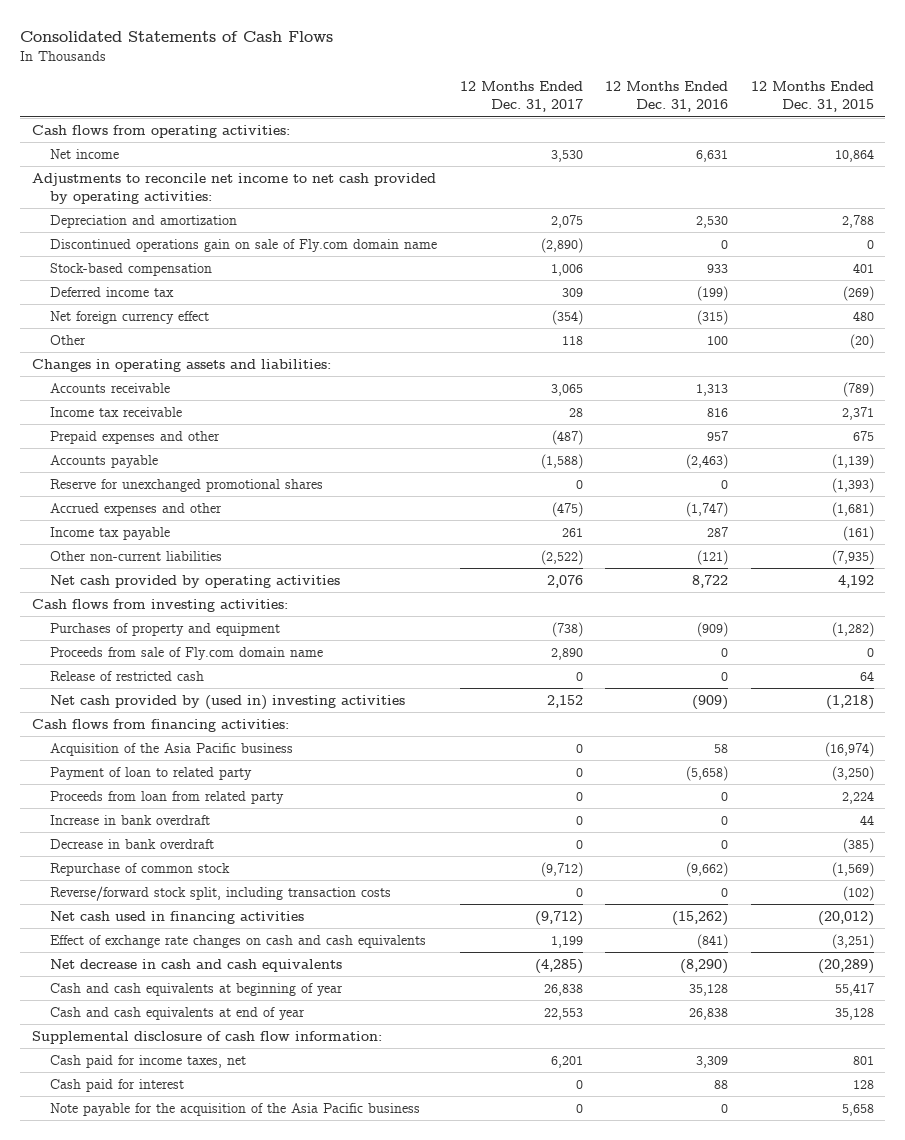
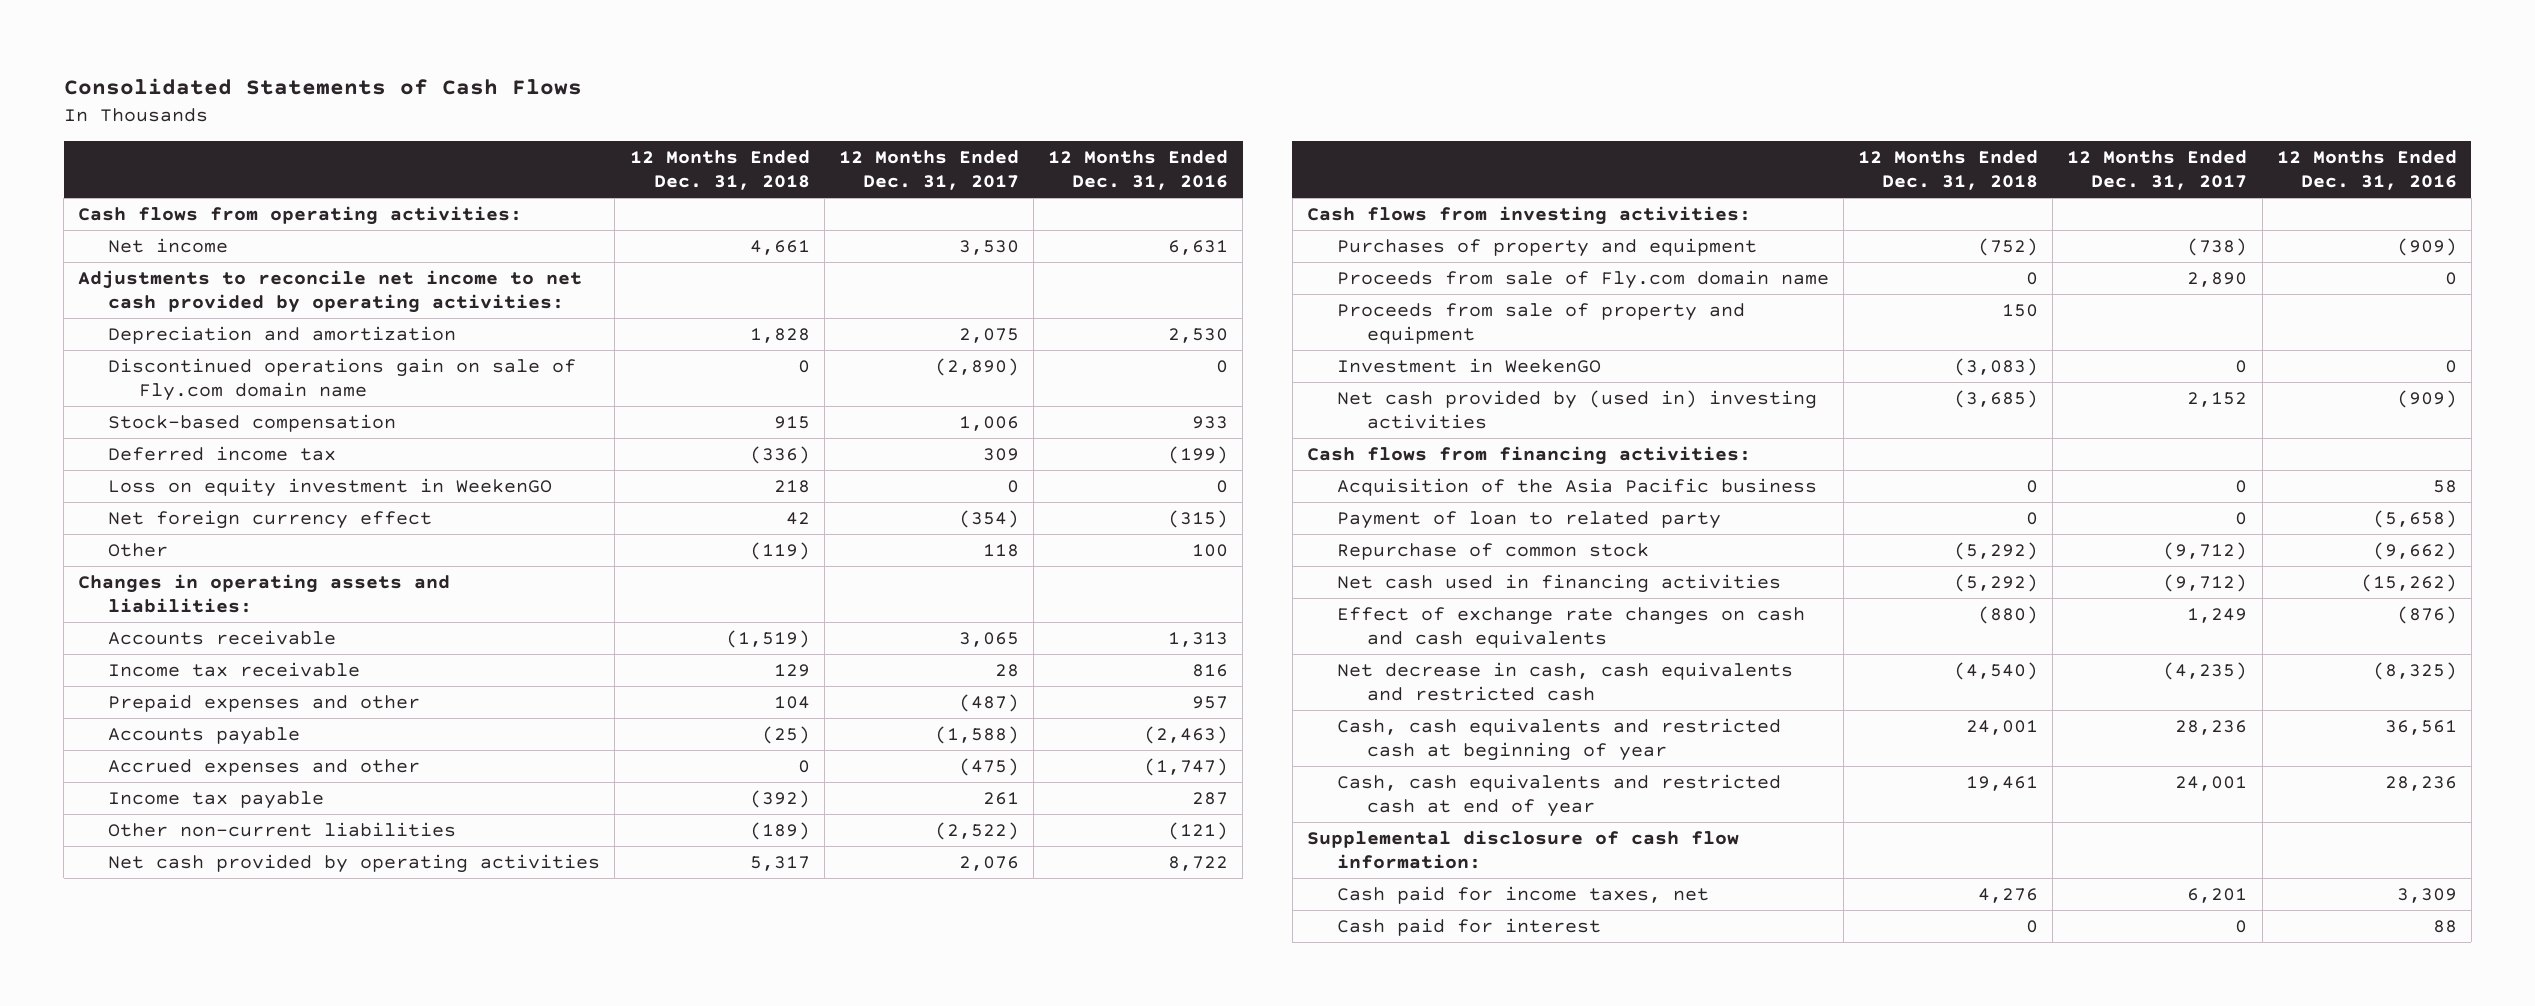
[750,81,874,113] 12 Months Ended Dec. 31, 2015 -> none
none -> [629,149,810,191] 12 Months Ended Dec. 31, 2018
none -> [108,477,553,497] Loss on equity investment in WeekenGO
[50,478,324,492] Reserve for unexchanged promotional shares -> none
none -> [1337,302,1746,345] Proceeds from sale of property and equipment
[50,670,205,681] Release of restricted cash -> [1337,357,1602,373] Investment in WeekenGO
[50,790,285,804] Proceeds from loan from related party -> none
[50,814,211,825] Increase in bank overdraft -> none
[50,838,215,849] Decrease in bank overdraft -> none
[50,885,392,901] Reverse/forward stock split, including transaction costs -> none
[550,935,583,948] 1,199 -> [2187,607,2248,623] 1,249
[697,933,729,949] (841) -> [2396,605,2457,624] (876)
[50,958,343,972] Net decrease in cash and cash equivalents -> [1337,661,1794,702] Net decrease in cash, cash equivalents and restricted cash
[534,958,583,974] (4,285) -> [2163,661,2248,680] (4,235)
[680,958,729,974] (8,290) -> [2372,661,2457,680] (8,325)
[50,982,344,996] Cash and cash equivalents at beginning of year -> [1337,717,1782,762] Cash, cash equivalents and restricted cash at beginning of year
[543,983,583,996] 26,838 -> [2175,719,2248,735] 28,236
[689,983,729,996] 35,128 -> [2384,719,2457,735] 36,561
[50,1006,306,1020] Cash and cash equivalents at end of year -> [1337,773,1782,818] Cash, cash equivalents and restricted cash at end of year
[543,1007,583,1020] 22,553 -> [2175,775,2248,791] 24,001
[689,1007,729,1020] 26,838 -> [2384,775,2457,791] 28,236
[50,1102,421,1116] Note payable for the acquisition of the Asia Pacific business -> none

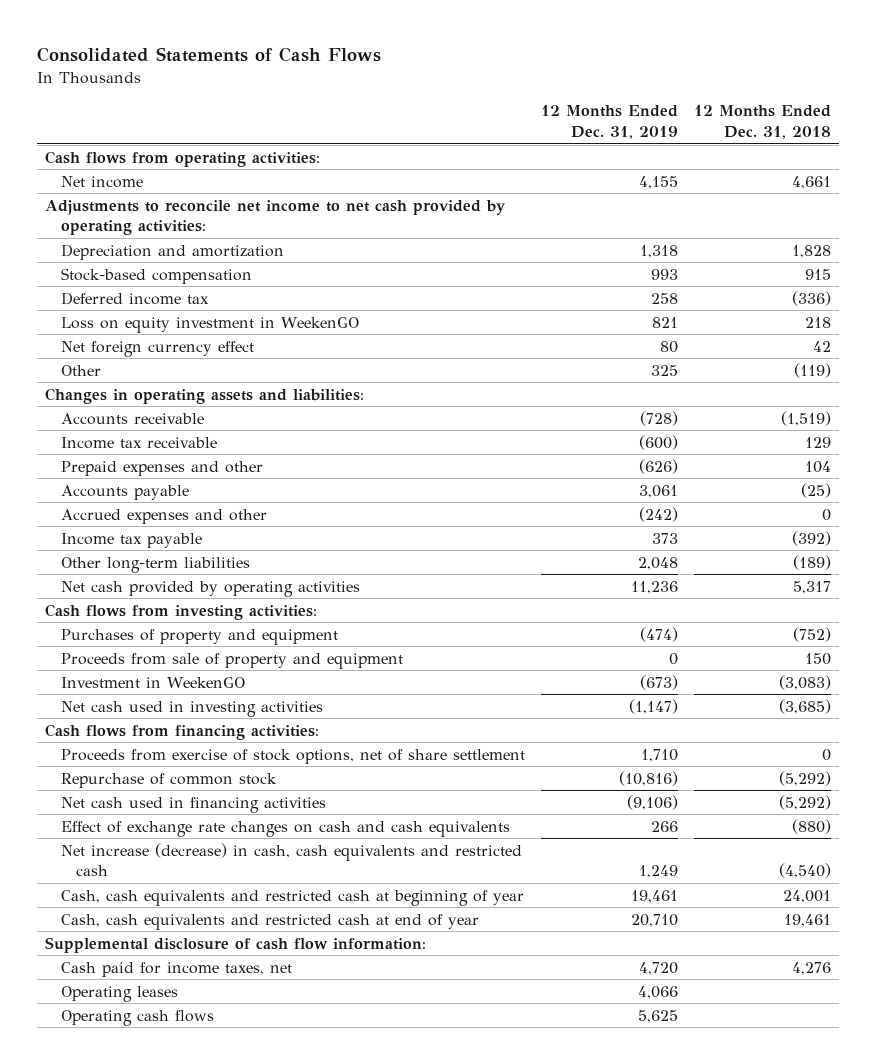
[838,149,1019,191] 12 Months Ended Dec. 31, 2017 -> none
[1047,149,1228,191] 12 Months Ended Dec. 31, 2016 -> none
none -> [540,105,678,139] 12 Months Ended Dec. 31, 2019
[108,357,577,402] Discontinued operations gain on sale of Fly.com domain name -> none
[108,821,457,837] Other non-current liabilities -> [60,556,250,573] Other long-term liabilities
[1337,269,1830,289] Proceeds from sale of Fly.com domain name -> none
[1337,389,1818,430] Net cash provided by (used in) investing activities -> [60,700,323,717] Net cash used in investing activities
[1337,477,1818,496] Acquisition of the Asia Pacific business -> none
[1337,510,1722,529] Payment of loan to related party -> none
none -> [60,748,525,764] Proceeds from exercise of stock options, net of share settlement
[1337,661,1794,702] Net decrease in cash, cash equivalents and restricted cash -> [60,842,522,877] Net increase (decrease) in cash, cash equivalents and restricted cash
[1337,917,1602,936] Cash paid for interest -> none
none -> [60,985,178,1002] Operating leases
none -> [60,1009,214,1026] Operating cash flows

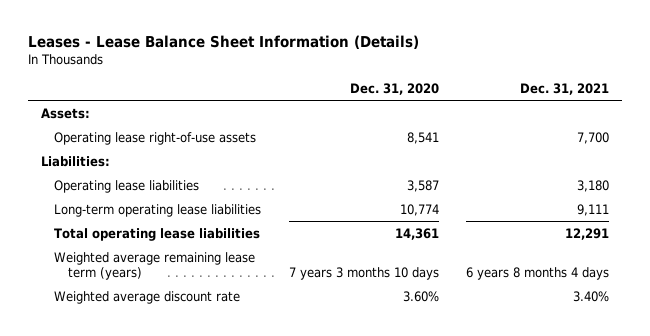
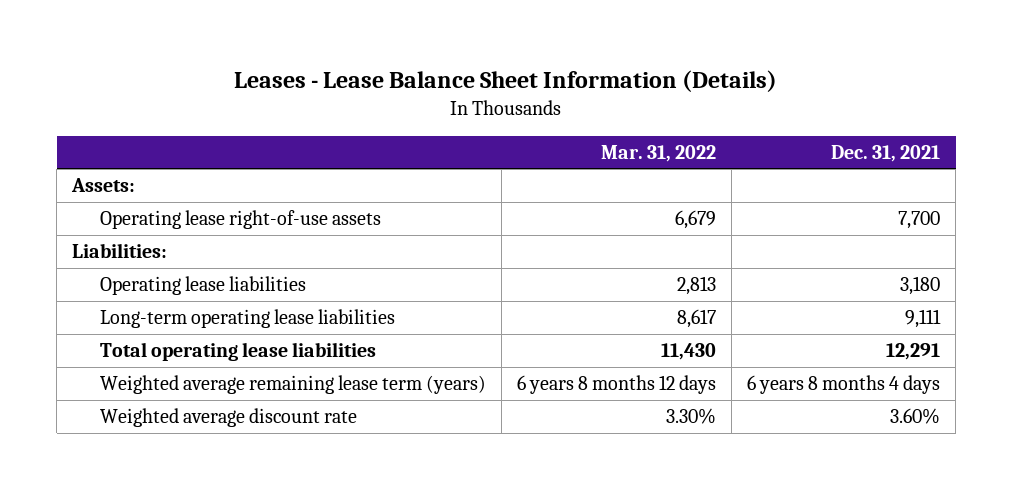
[349,82,439,95] Dec. 31, 2020 -> none
none -> [601,144,717,162] Mar. 31, 2022
[572,290,609,302] 3.40% -> [890,408,941,425] 3.60%

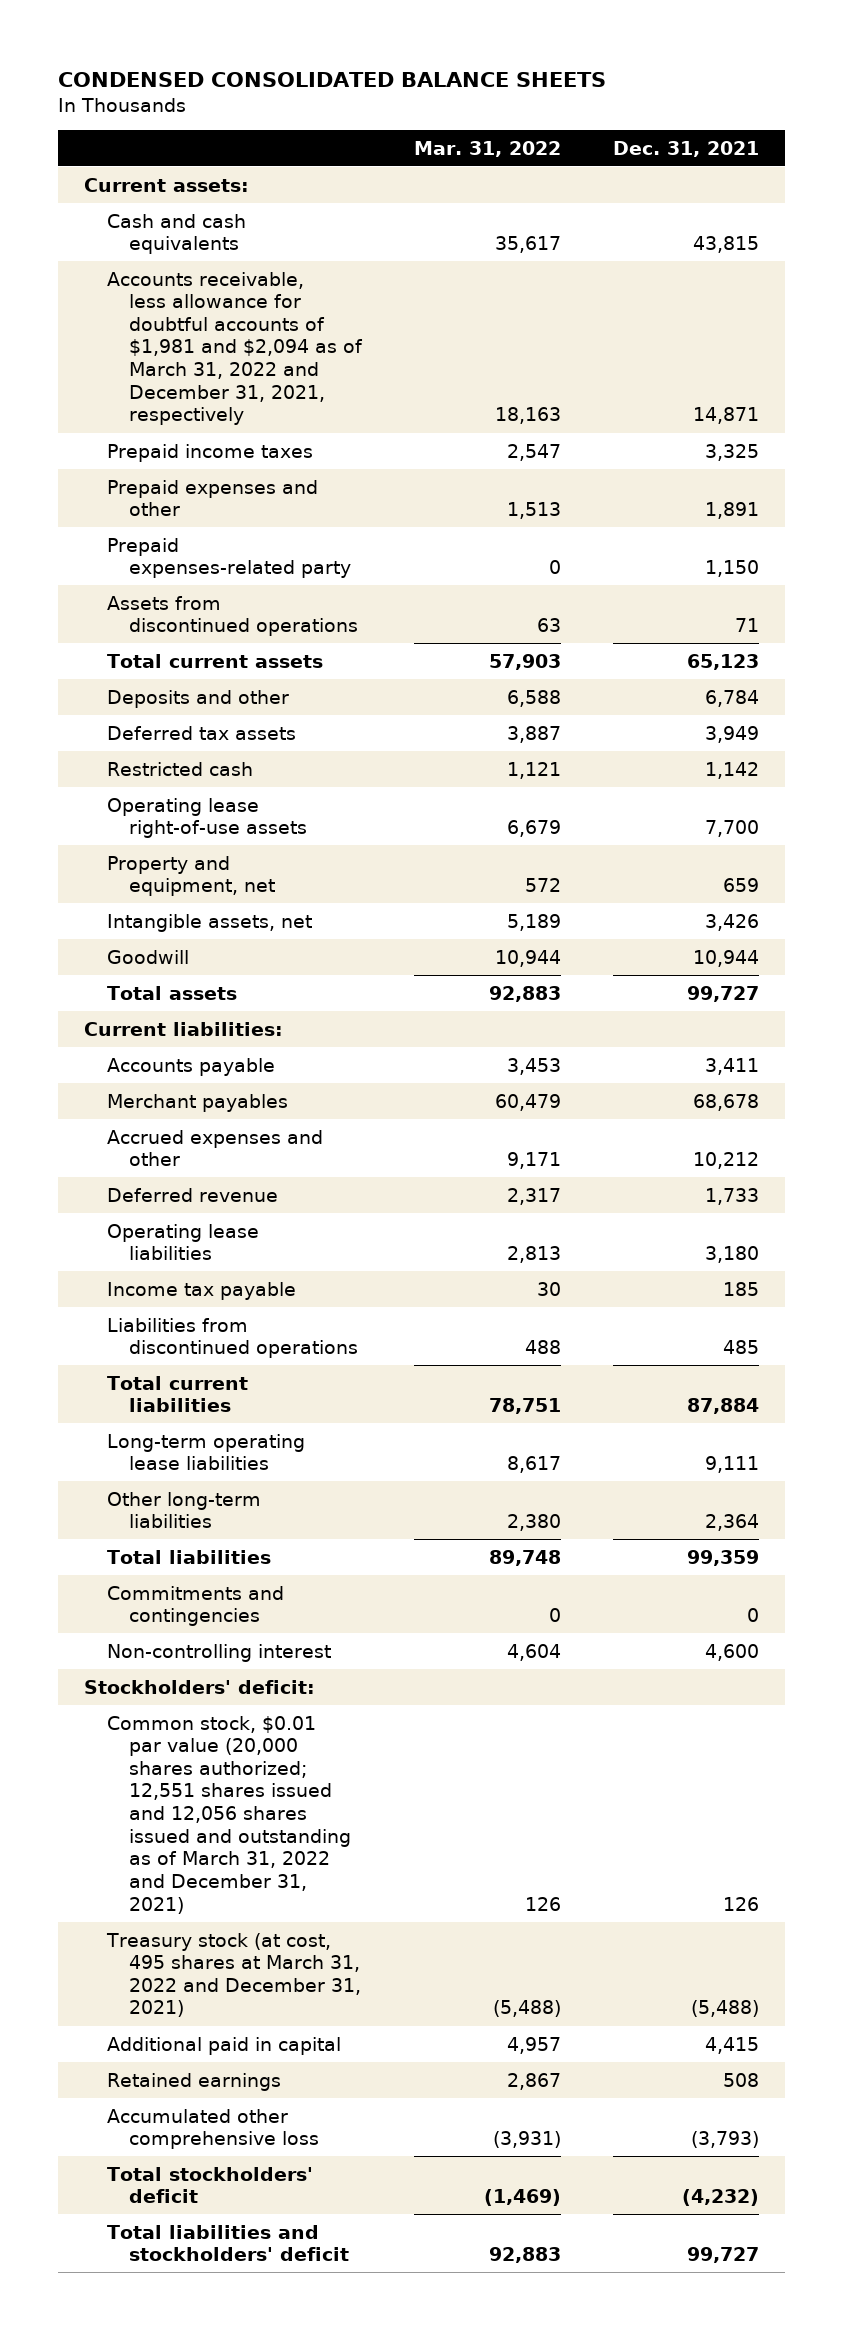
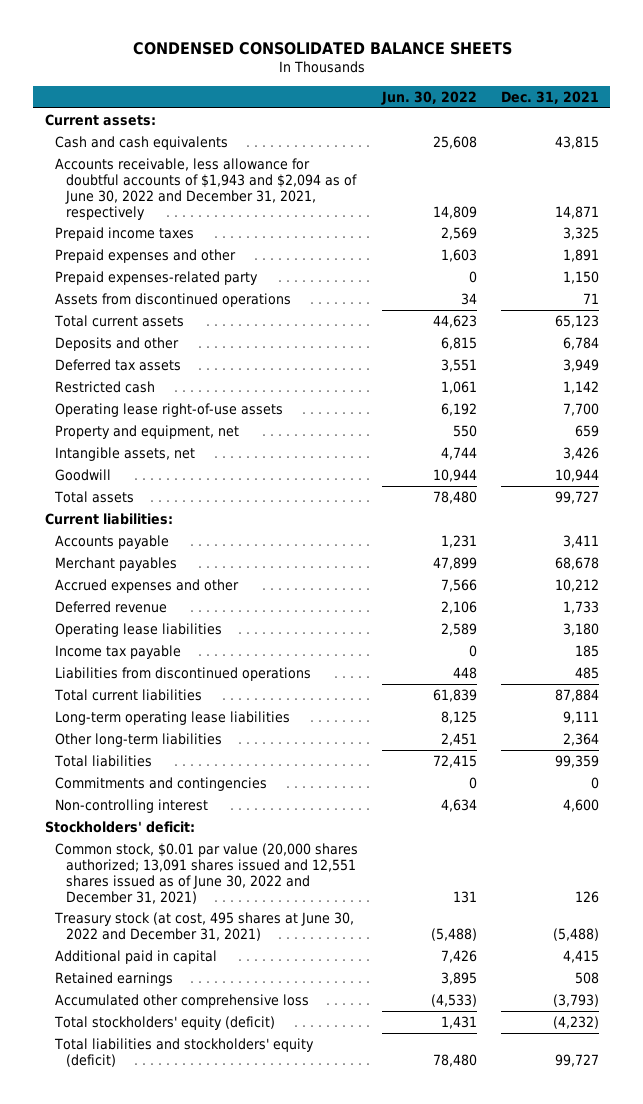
[413,140,561,157] Mar. 31, 2022 -> none
none -> [381,91,478,106] Jun. 30, 2022
[106,271,363,426] Accounts receivable, less allowance for doubtful accounts of $1,981 and $2,094 as of March 31, 2022 and December 31, 2021, respectively -> [55,157,358,220] Accounts receivable, less allowance for doubtful accounts of $1,943 and $2,094 as of June 30, 2022 and December 31, 2021, respectively
[106,1715,351,1914] Common stock, $0.01 par value (20,000 shares authorized; 12,551 shares issued and 12,056 shares issued and outstanding as of March 31, 2022 and December 31, 2021) -> [55,842,359,904] Common stock, $0.01 par value (20,000 shares authorized; 13,091 shares issued and 12,551 shares issued as of June 30, 2022 and December 31, 2021)
[105,1932,361,2018] Treasury stock (at cost, 495 shares at March 31, 2022 and December 31, 2021) -> [54,911,355,941] Treasury stock (at cost, 495 shares at June 30, 2022 and December 31, 2021)
[106,2166,313,2204] Total stockholders' deficit -> [54,1015,276,1030] Total stockholders' equity (deficit)
[106,2224,349,2262] Total liabilities and stockholders' deficit -> [54,1037,315,1067] Total liabilities and stockholders' equity (deficit)

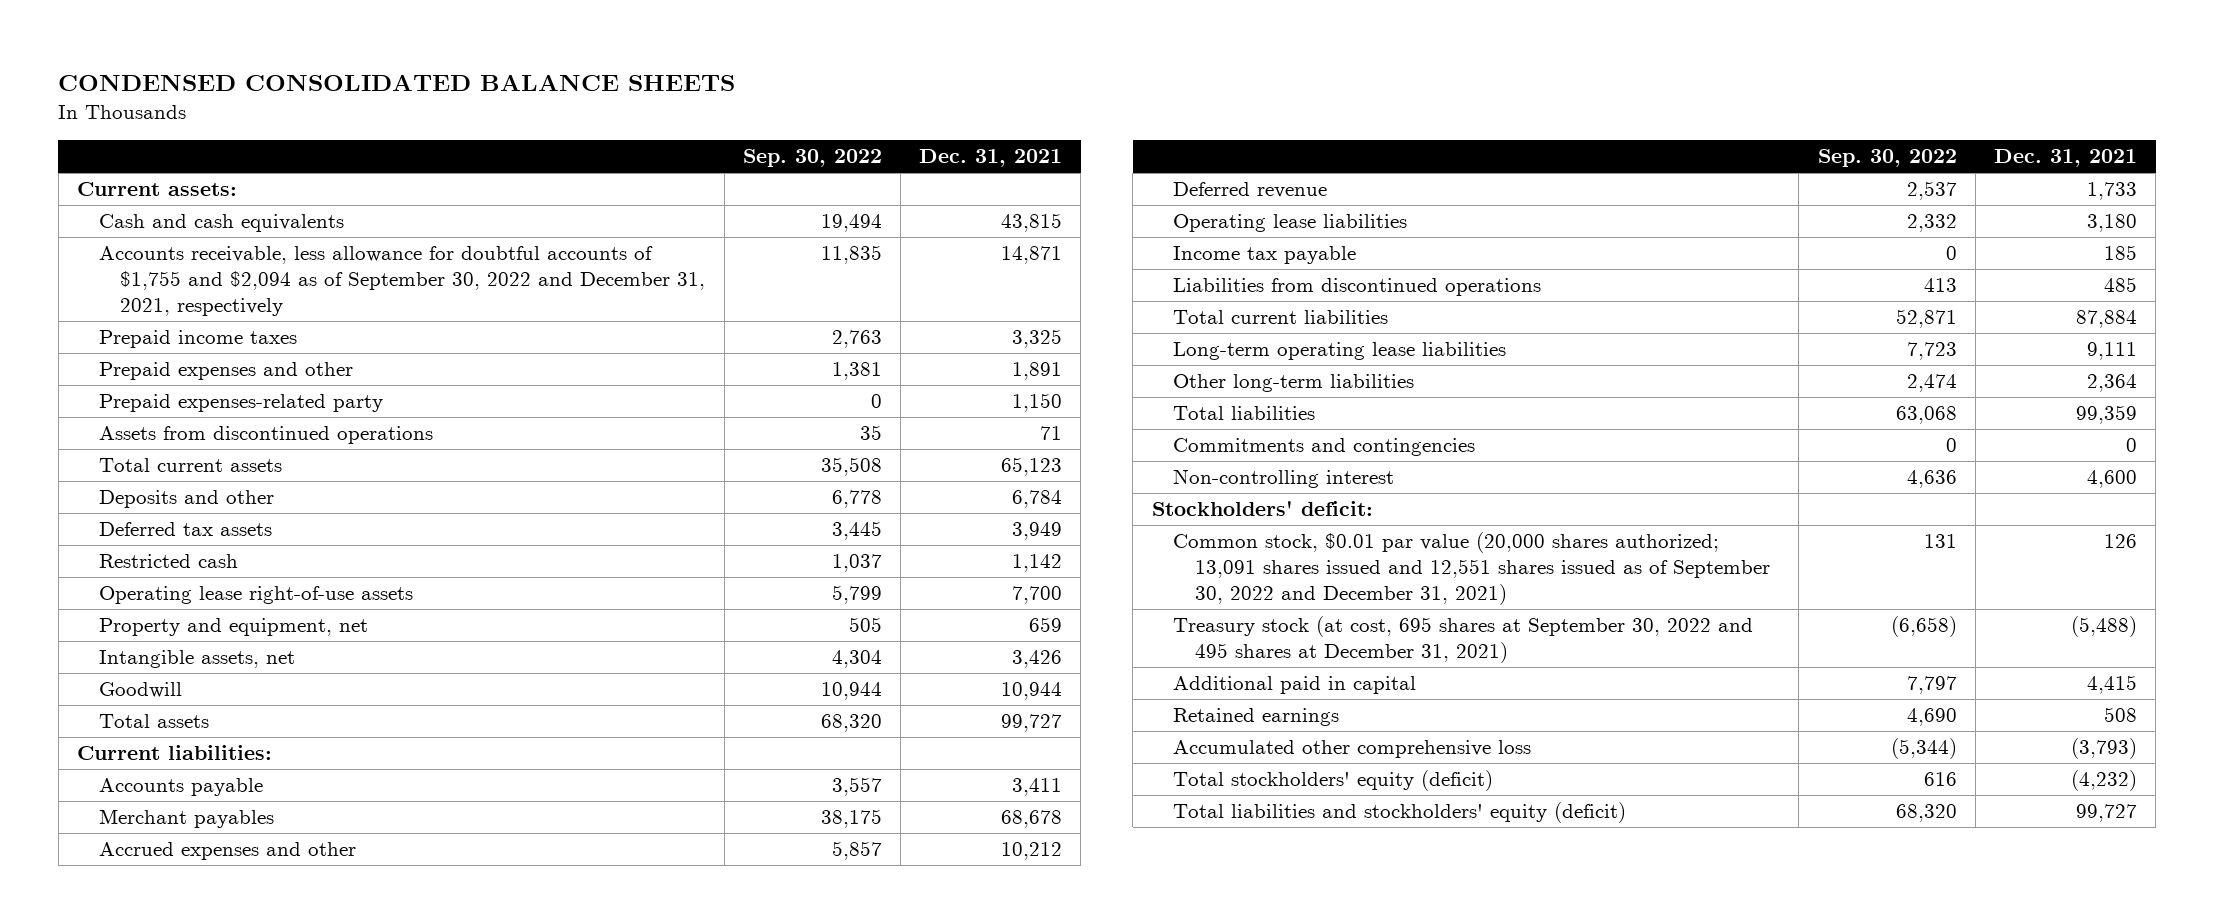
[381,91,478,106] Jun. 30, 2022 -> none
none -> [742,149,882,168] Sep. 30, 2022
[55,157,358,220] Accounts receivable, less allowance for doubtful accounts of $1,943 and $2,094 as of June 30, 2022 and December 31, 2021, respectively -> [98,246,706,316] Accounts receivable, less allowance for doubtful accounts of $1,755 and $2,094 as of September 30, 2022 and December 31, 2021, respectively
[55,842,359,904] Common stock, $0.01 par value (20,000 shares authorized; 13,091 shares issued and 12,551 shares issued as of June 30, 2022 and December 31, 2021) -> [1173,532,1771,605] Common stock, $0.01 par value (20,000 shares authorized; 13,091 shares issued and 12,551 shares issued as of September 30, 2022 and December 31, 2021)
[54,911,355,941] Treasury stock (at cost, 495 shares at June 30, 2022 and December 31, 2021) -> [1173,616,1754,664] Treasury stock (at cost, 695 shares at September 30, 2022 and 495 shares at December 31, 2021)

